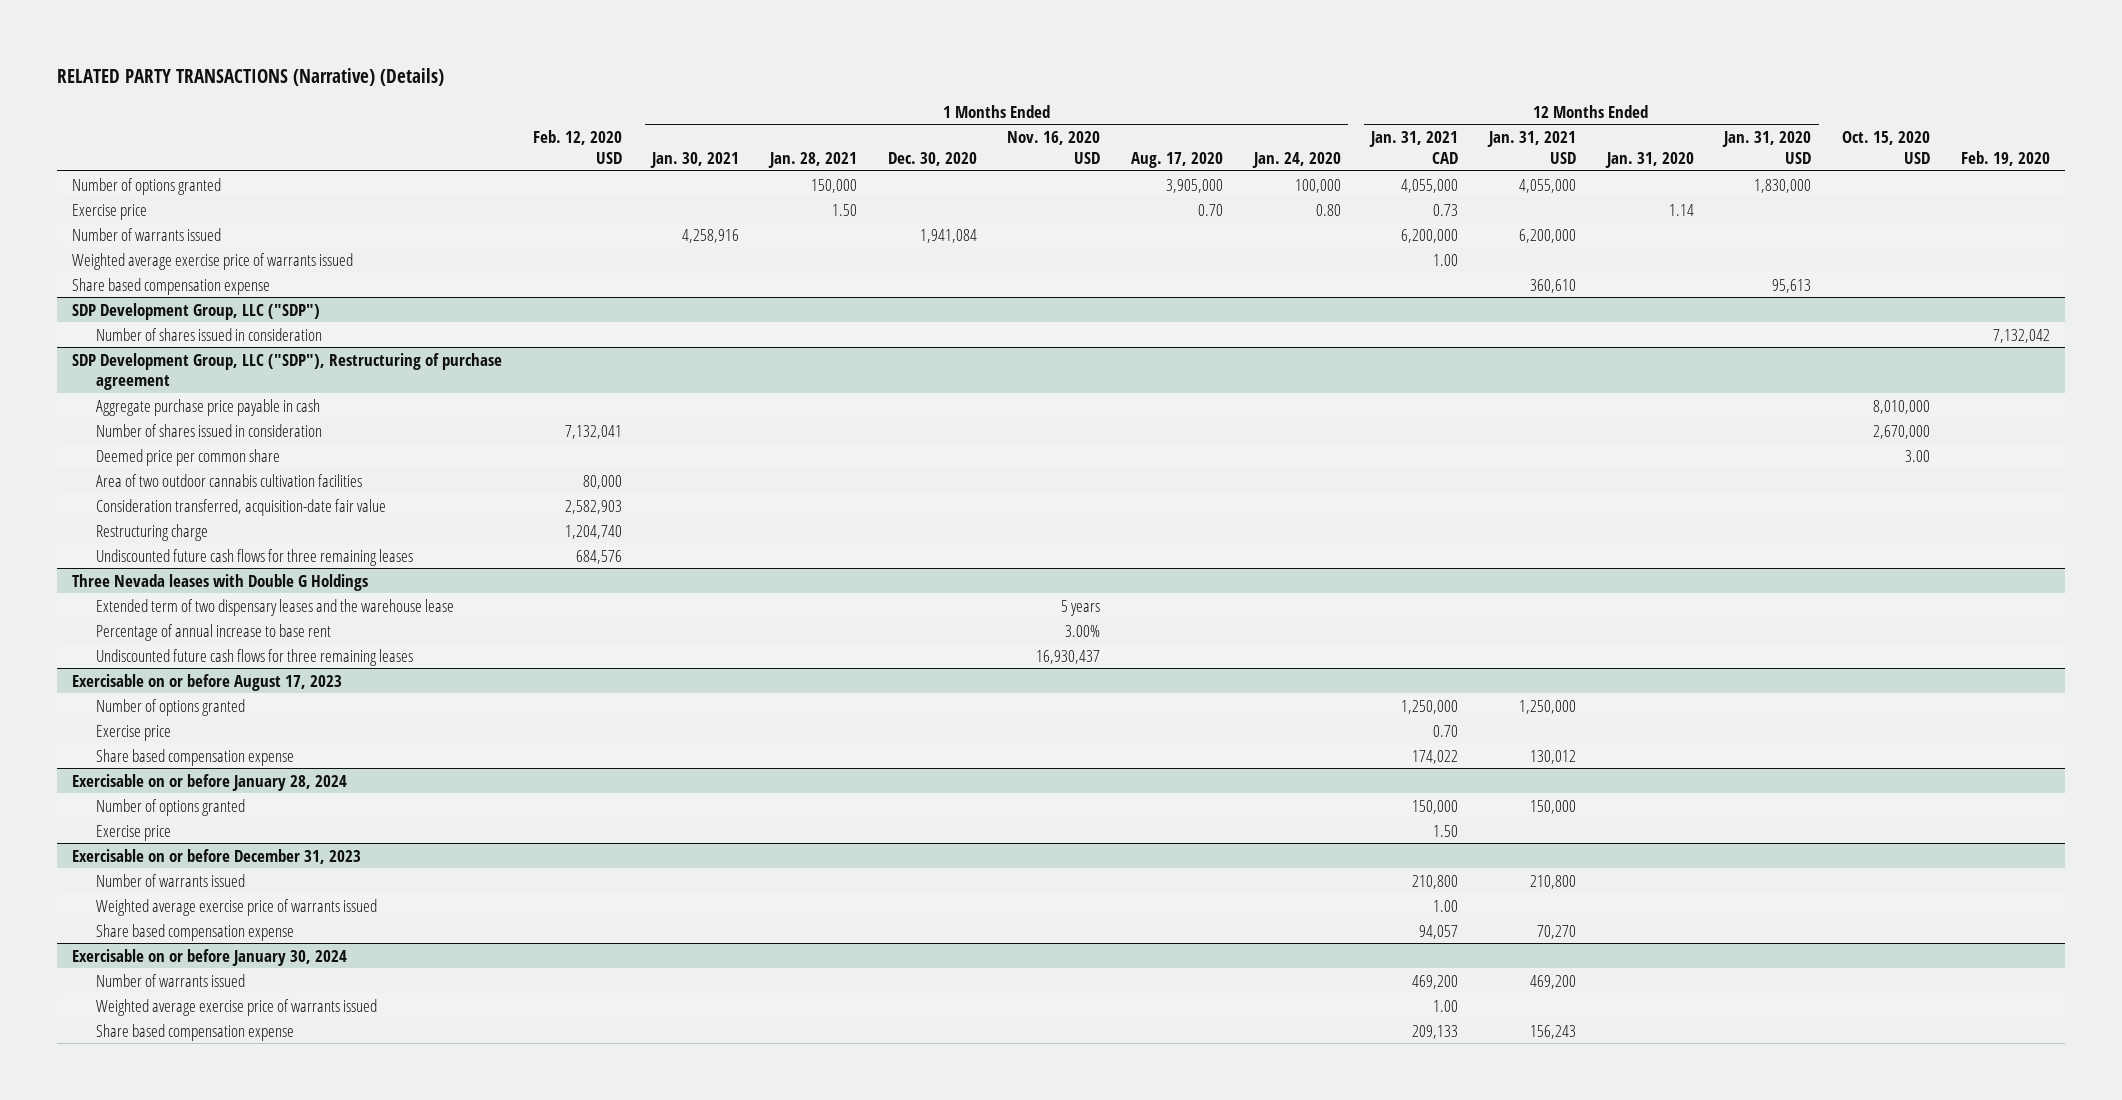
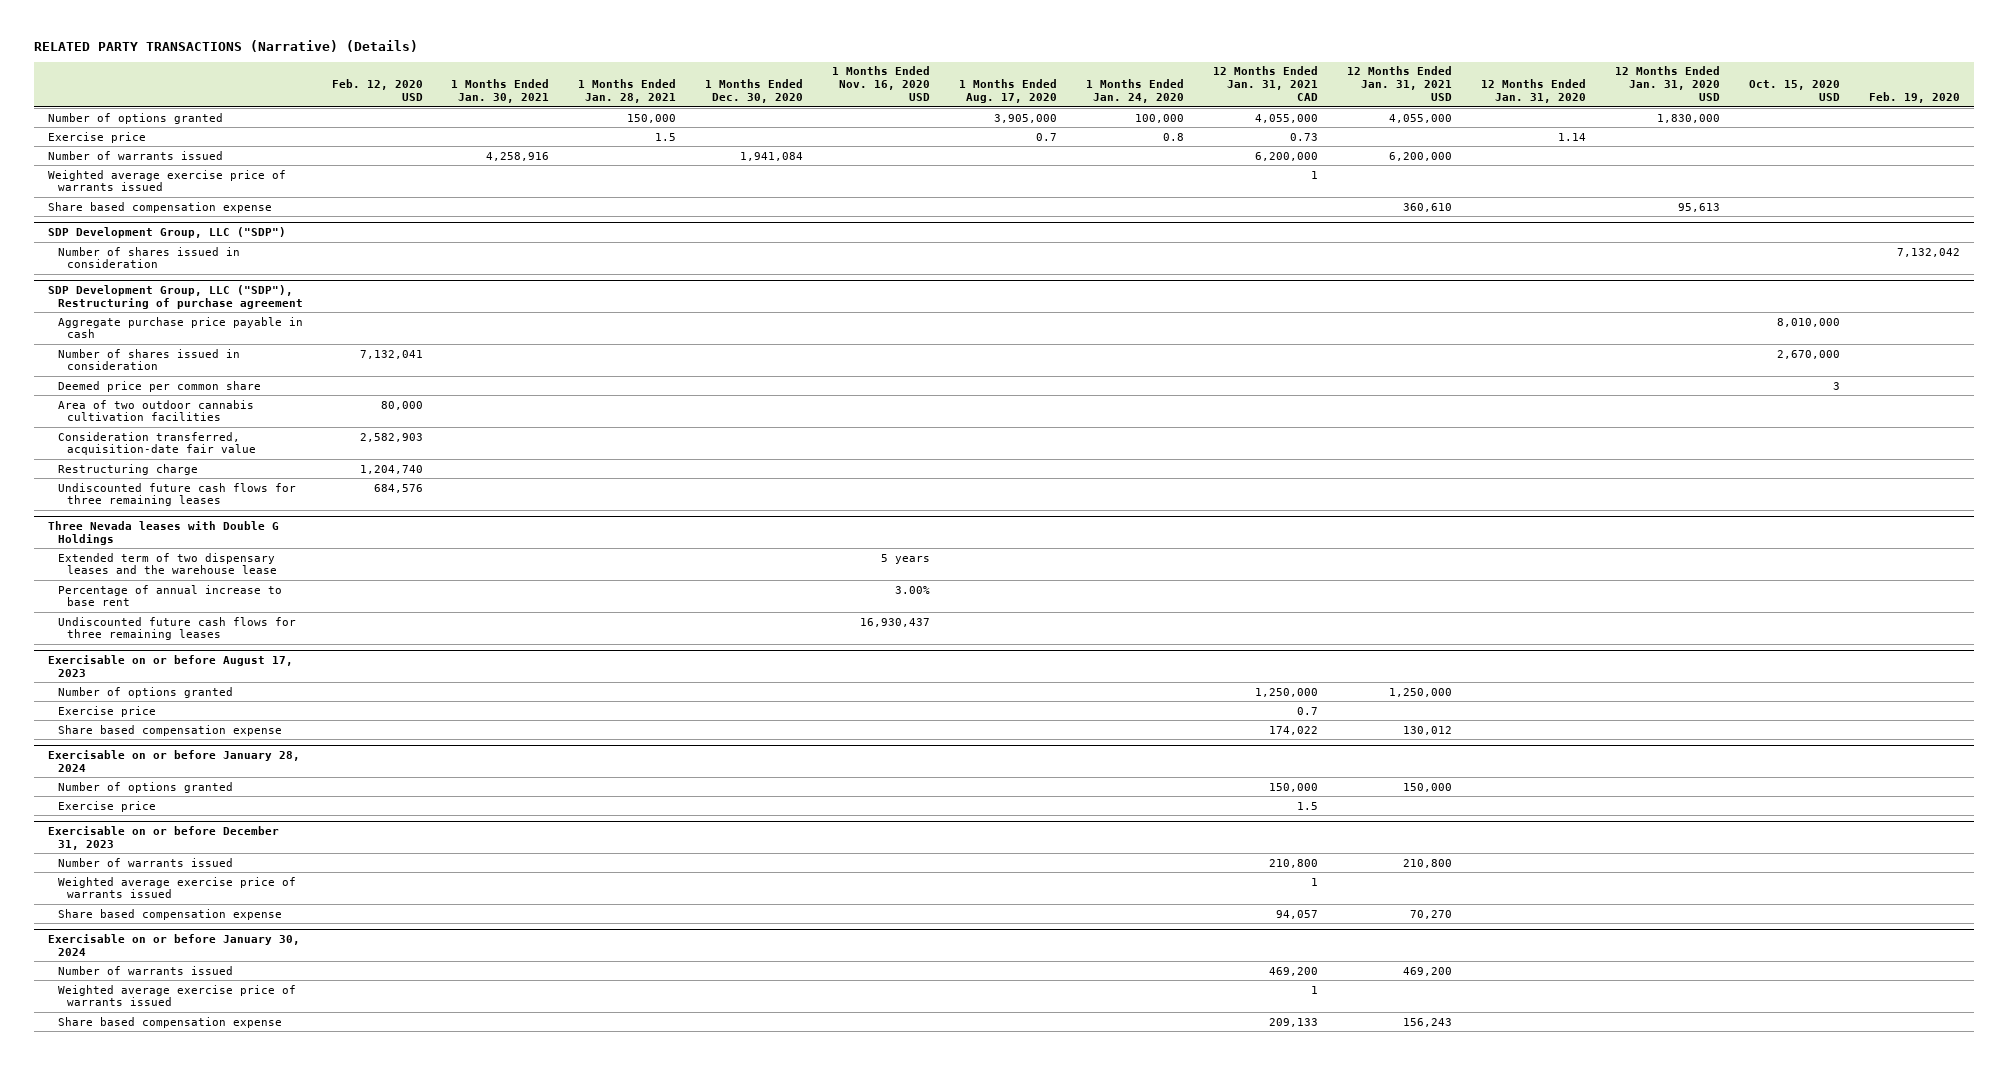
[832,203,858,216] 1.50 -> [655,132,677,141] 1.5
[1197,203,1223,216] 0.70 -> [1036,132,1058,141] 0.7
[1315,203,1341,216] 0.80 -> [1163,132,1185,141] 0.8
[1433,253,1459,266] 1.00 -> [1311,170,1319,179] 1
[1904,449,1930,462] 3.00 -> [1832,381,1840,390] 3
[1433,724,1459,737] 0.70 -> [1297,706,1319,715] 0.7
[1433,824,1459,837] 1.50 -> [1297,801,1319,810] 1.5
[1433,899,1459,912] 1.00 -> [1311,877,1319,886] 1
[1433,999,1459,1012] 1.00 -> [1311,985,1319,994] 1

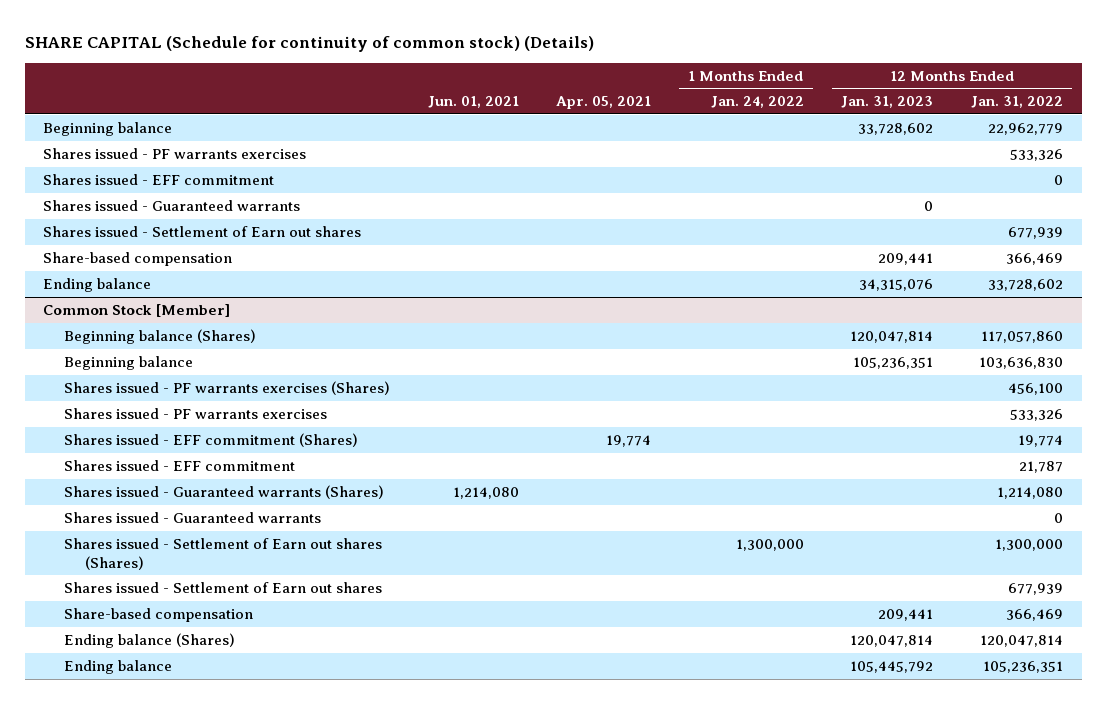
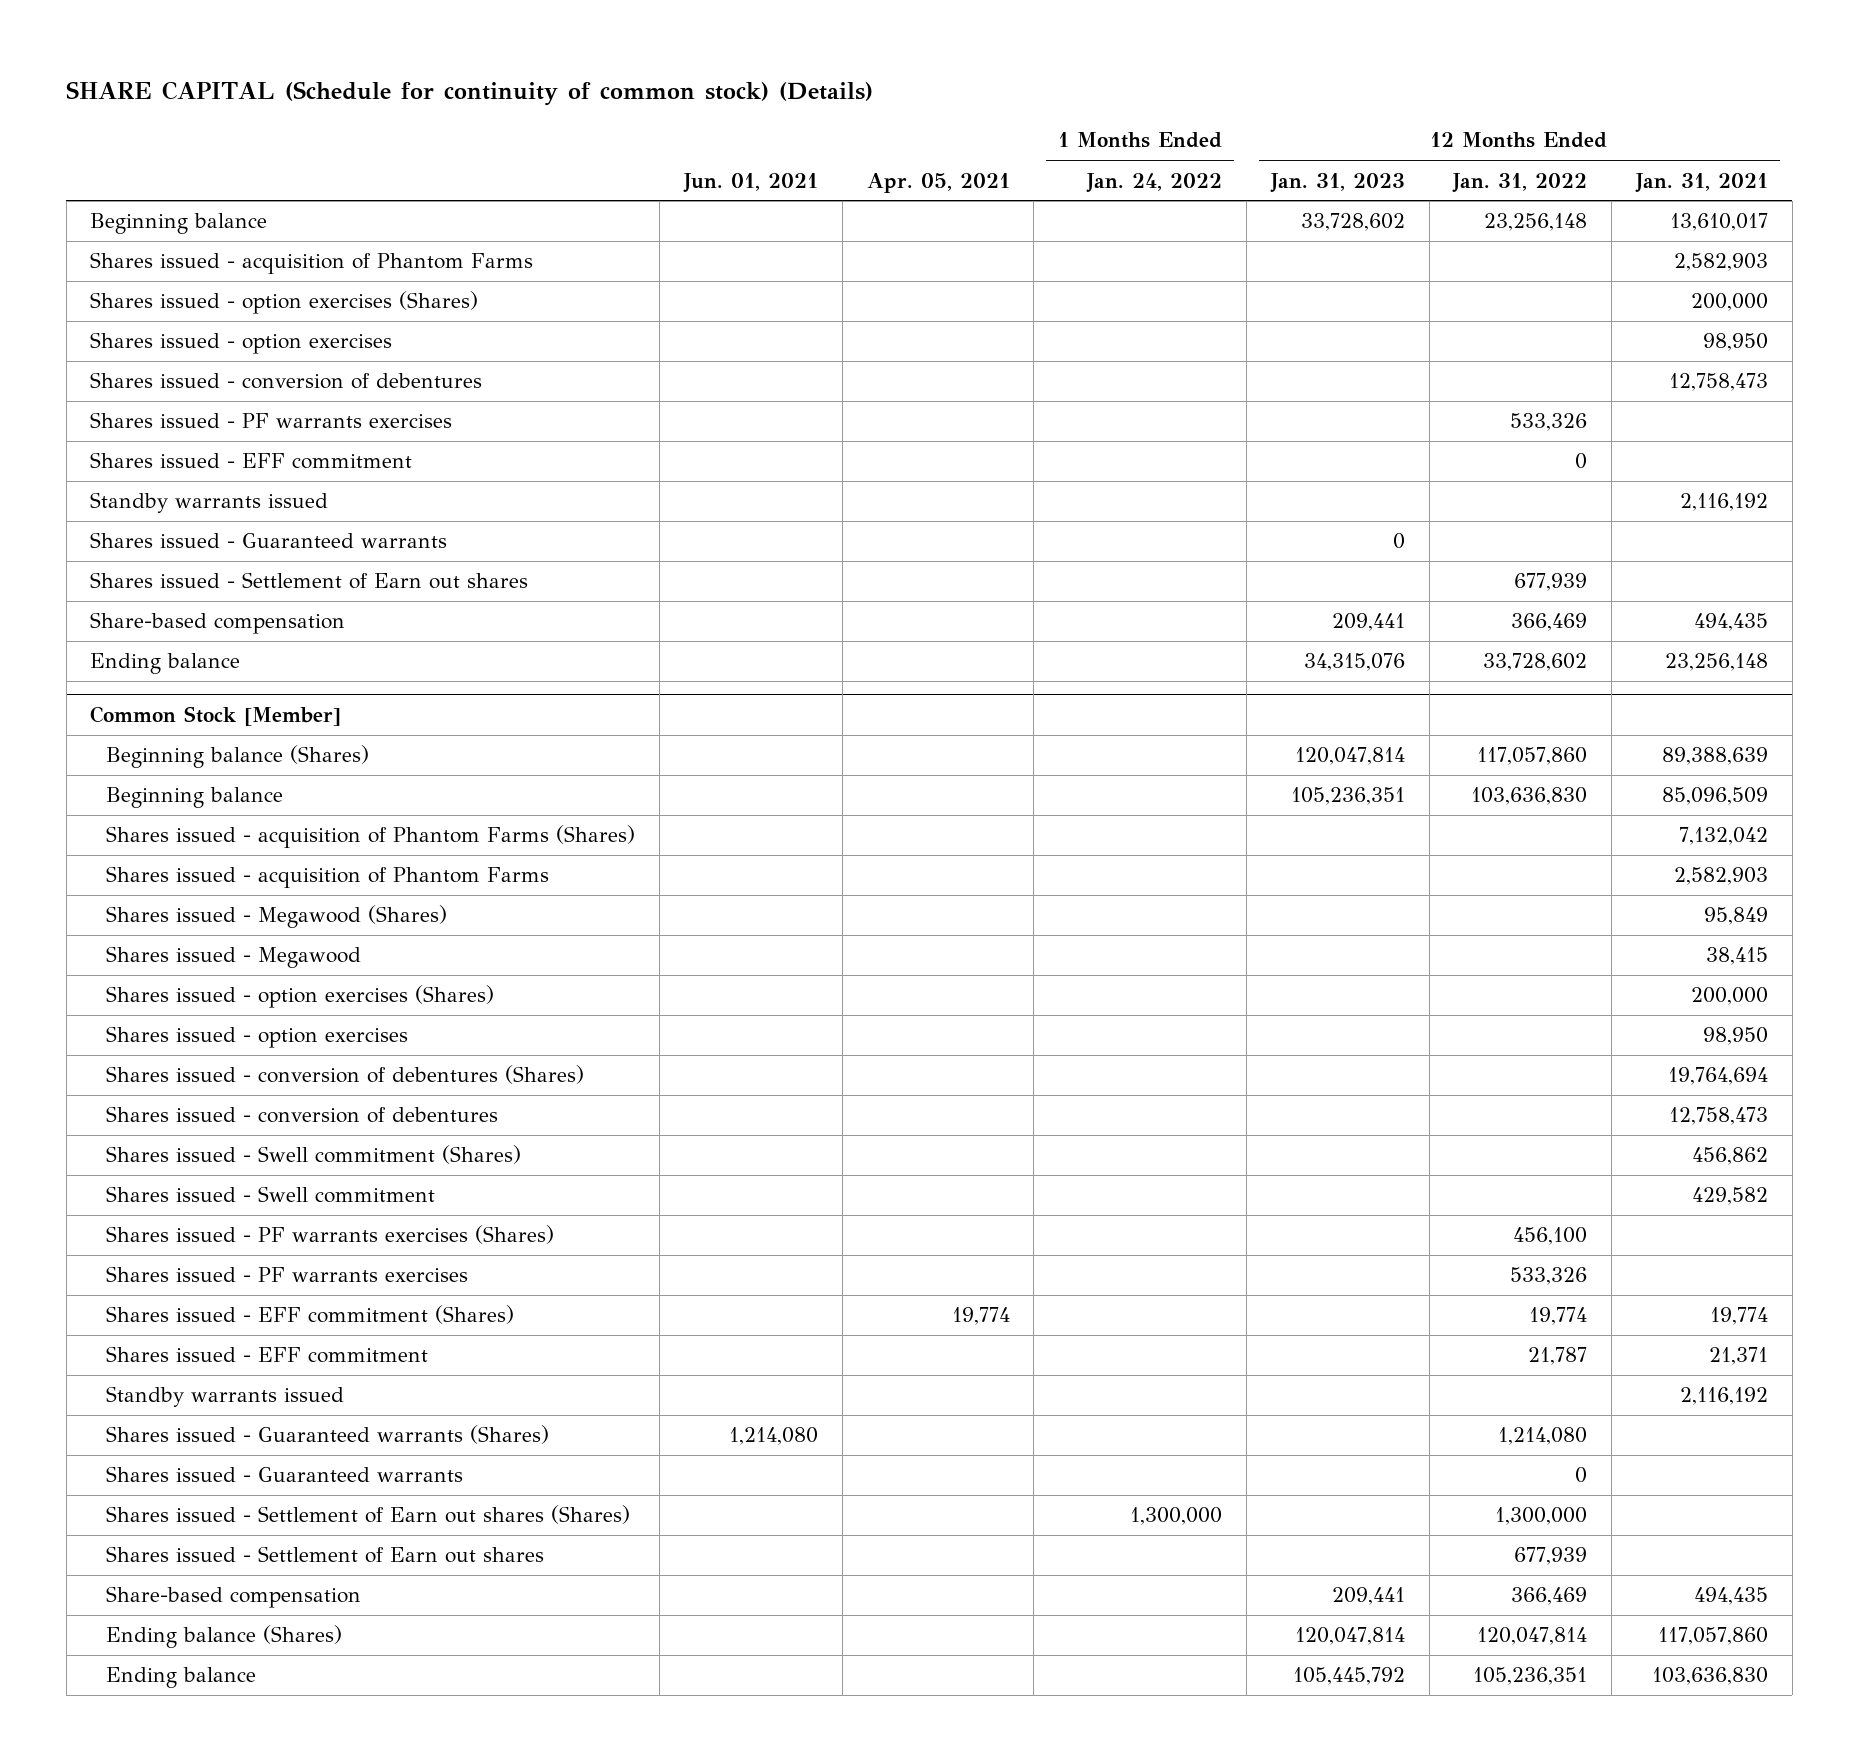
none -> [1635,172,1769,193] Jan. 31, 2021
[987,122,1063,135] 22,962,779 -> [1484,213,1588,232] 23,256,148
none -> [90,252,534,275] Shares issued - acquisition of Phantom Farms
none -> [90,291,479,315] Shares issued - option exercises (Shares)
none -> [90,332,393,355] Shares issued - option exercises
none -> [90,372,483,390] Shares issued - conversion of debentures
none -> [90,492,329,514] Standby warrants issued
none -> [106,825,636,849] Shares issued - acquisition of Phantom Farms (Shares)
none -> [106,866,550,889] Shares issued - acquisition of Phantom Farms
none -> [106,905,448,929] Shares issued - Megawood (Shares)
none -> [106,946,362,969] Shares issued - Megawood
none -> [106,985,495,1009] Shares issued - option exercises (Shares)
none -> [106,1026,409,1049] Shares issued - option exercises
none -> [106,1065,585,1085] Shares issued - conversion of debentures (Shares)
none -> [106,1106,499,1124] Shares issued - conversion of debentures
none -> [106,1145,522,1165] Shares issued - Swell commitment (Shares)
none -> [106,1186,436,1204] Shares issued - Swell commitment
none -> [106,1386,345,1408] Standby warrants issued

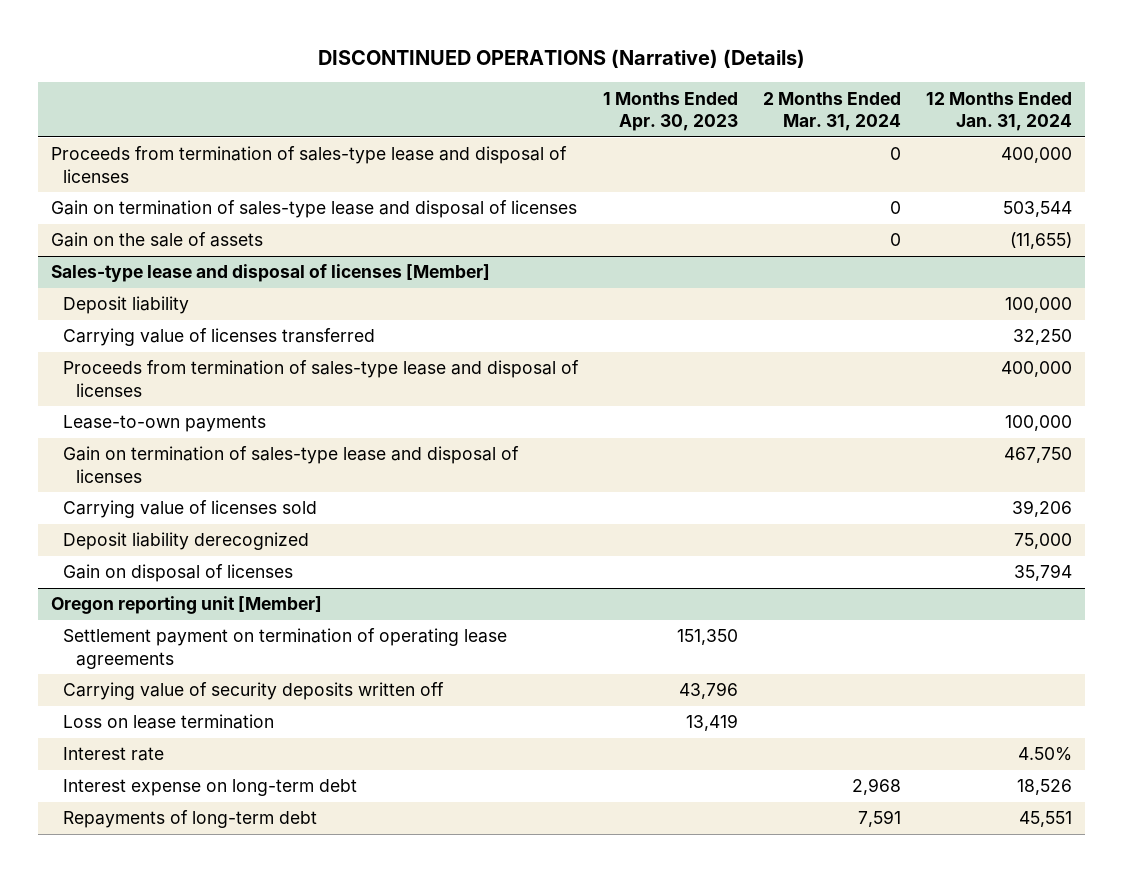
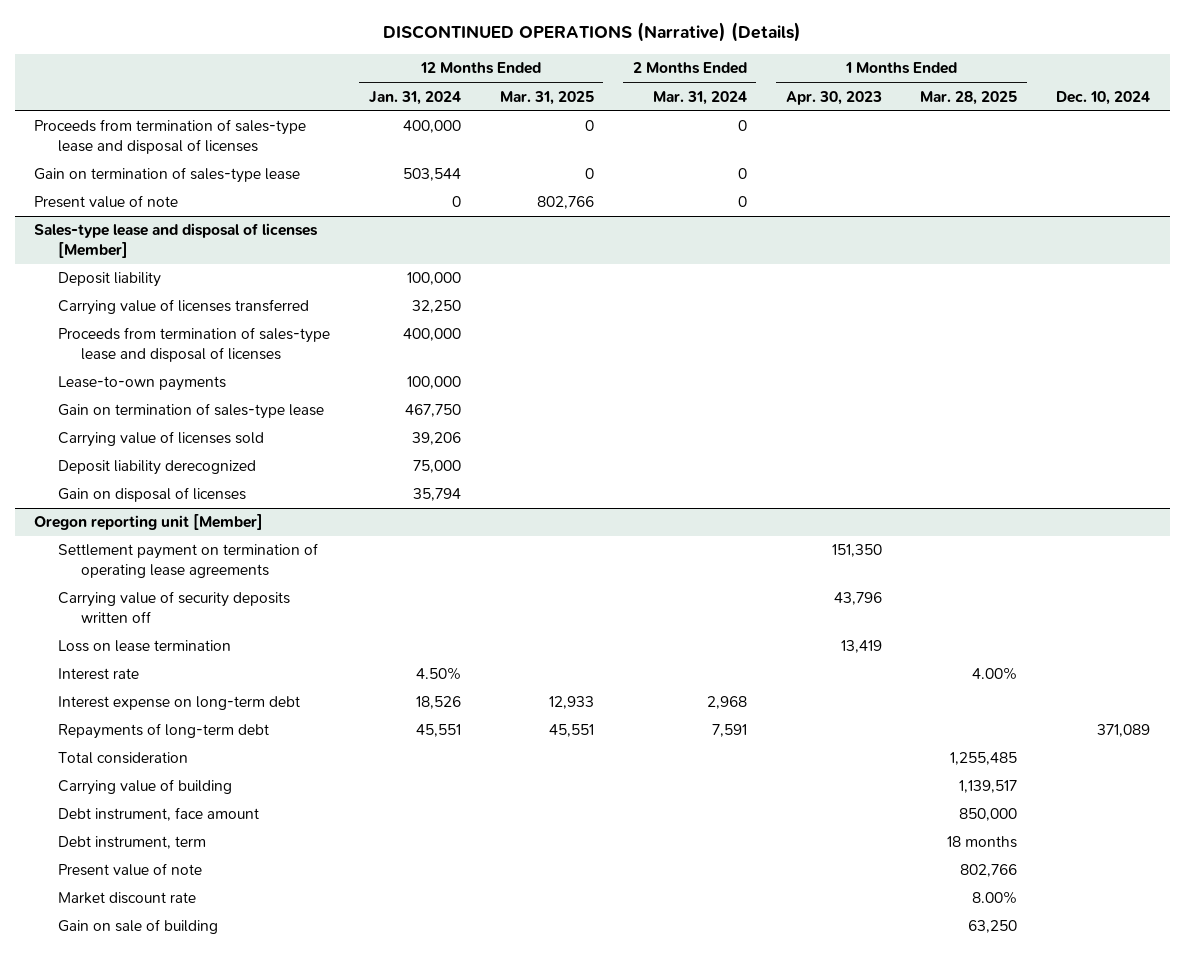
none -> [499,90,594,105] Mar. 31, 2025
none -> [920,90,1018,105] Mar. 28, 2025
none -> [1056,90,1151,105] Dec. 10, 2024
[50,232,263,248] Gain on the sale of assets -> none
[50,200,577,219] Gain on termination of sales-type lease and disposal of licenses -> [34,167,301,184] Gain on termination of sales-type lease
none -> [34,195,179,209] Present value of note
[63,446,520,483] Gain on termination of sales-type lease and disposal of licenses -> [57,403,324,420] Gain on termination of sales-type lease
none -> [57,752,188,765] Total consideration
none -> [57,779,232,796] Carrying value of building
none -> [57,807,259,822] Debt instrument, face amount
none -> [57,836,206,850] Debt instrument, term
none -> [57,863,202,877] Present value of note
none -> [57,892,196,905] Market discount rate
none -> [57,919,218,935] Gain on sale of building

